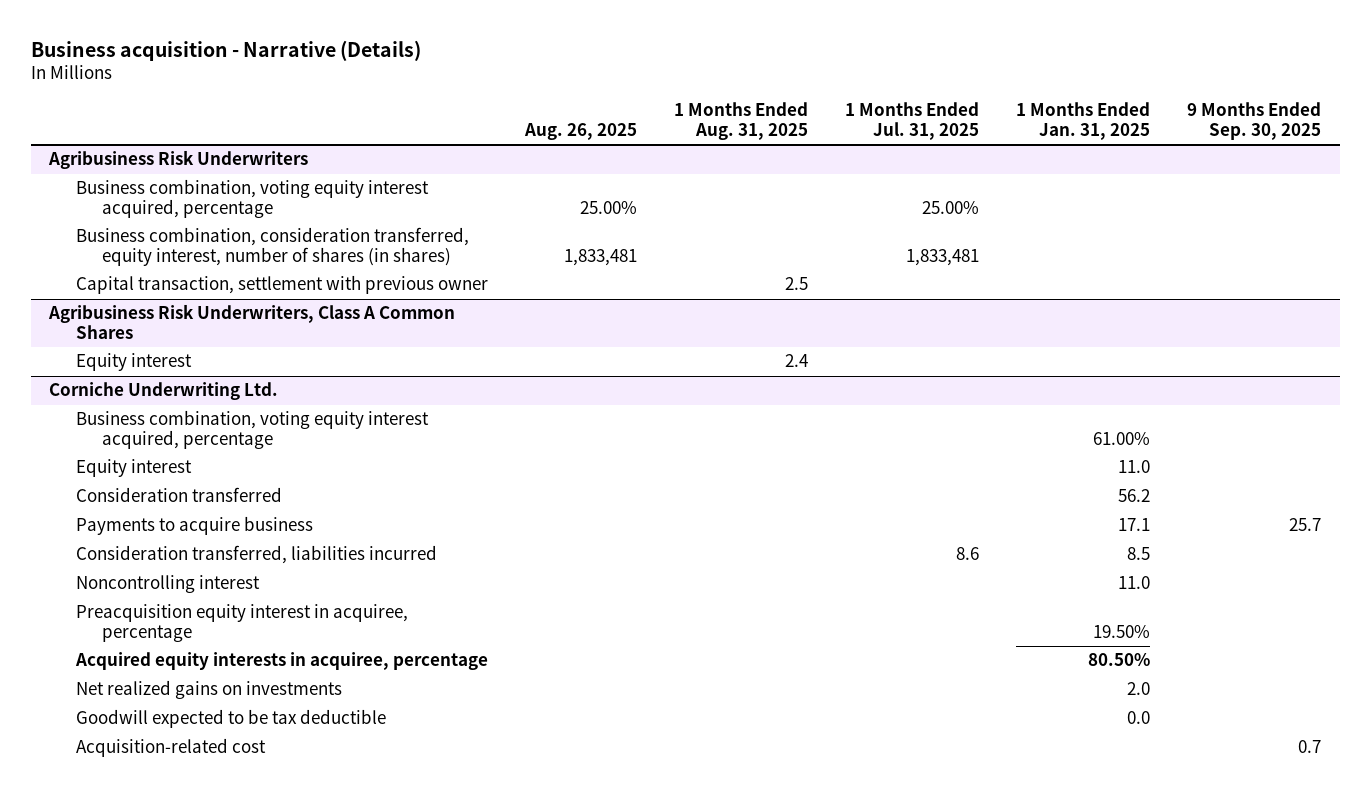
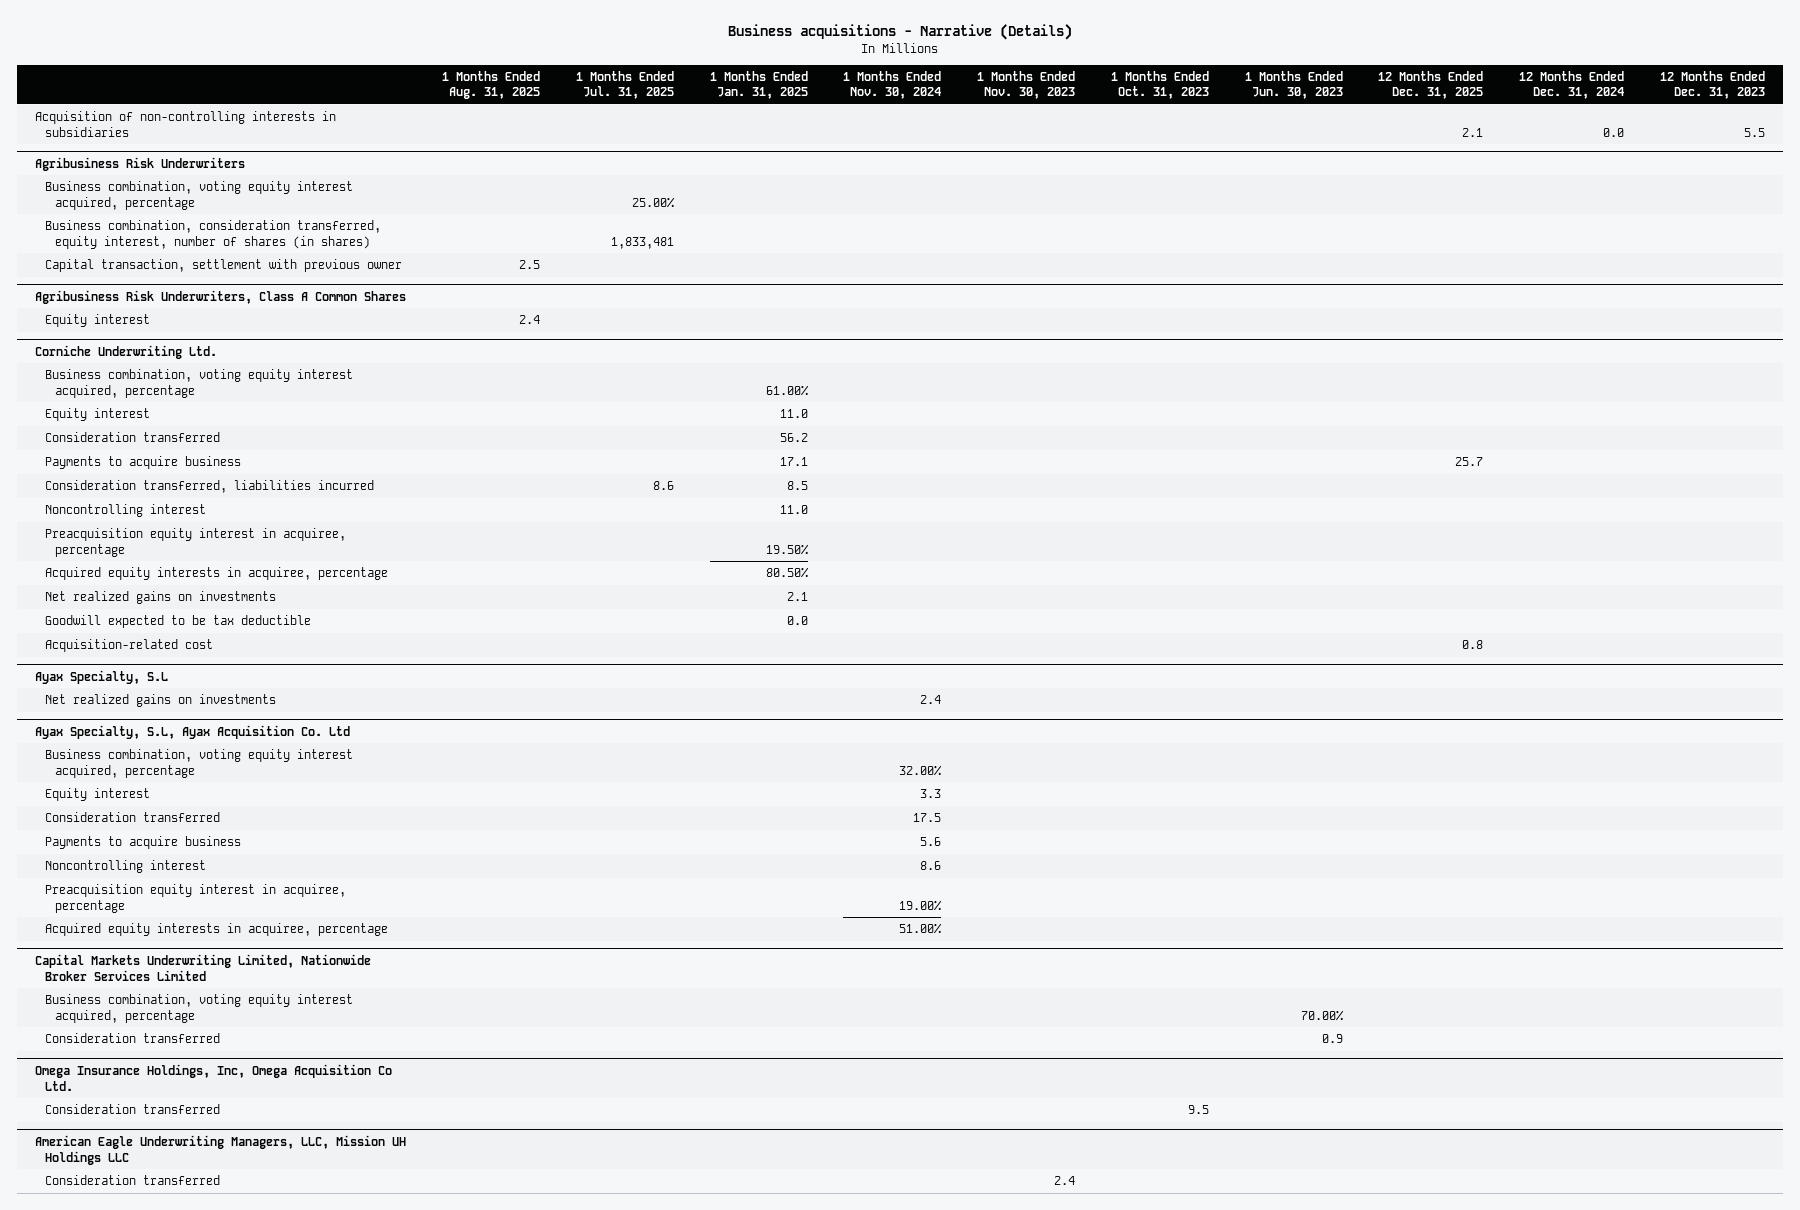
[30,39,421,61] Business acquisition - Narrative (Details) -> [728,24,1073,41] Business acquisitions - Narrative (Details)
[523,122,637,140] Aug. 26, 2025 -> none
[1187,102,1322,140] 9 Months Ended Sep. 30, 2025 -> none
none -> [843,70,942,100] 1 Months Ended Nov. 30, 2024
none -> [977,70,1076,100] 1 Months Ended Nov. 30, 2023
none -> [1110,70,1209,100] 1 Months Ended Oct. 31, 2023
none -> [1244,70,1343,100] 1 Months Ended Jun. 30, 2023
none -> [1378,70,1484,100] 12 Months Ended Dec. 31, 2025
none -> [1519,70,1625,100] 12 Months Ended Dec. 31, 2024
none -> [1659,70,1765,100] 12 Months Ended Dec. 31, 2023
none -> [35,111,337,137] Acquisition of non-controlling interests in subsidiaries
[1127,682,1151,696] 2.0 -> [786,592,808,602] 2.1
none -> [35,669,169,684] Ayax Specialty, S.L
none -> [44,694,276,708] Net realized gains on investments
none -> [35,724,351,739] Ayax Specialty, S.L, Ayax Acquisition Co. Ltd
none -> [44,749,353,778] Business combination, voting equity interest acquired, percentage
none -> [44,788,150,802] Equity interest
none -> [44,812,220,823] Consideration transferred
none -> [44,836,241,850] Payments to acquire business
none -> [44,860,206,874] Noncontrolling interest
none -> [44,884,346,913] Preacquisition equity interest in acquiree, percentage
none -> [44,923,388,937] Acquired equity interests in acquiree, percentage
none -> [35,953,372,981] Capital Markets Underwriting Limited, Nationwide Broker Services Limited
none -> [44,994,353,1023] Business combination, voting equity interest acquired, percentage
none -> [44,1033,220,1044] Consideration transferred
none -> [35,1063,393,1091] Omega Insurance Holdings, Inc, Omega Acquisition Co Ltd.
none -> [44,1104,220,1115] Consideration transferred
none -> [35,1134,407,1165] American Eagle Underwriting Managers, LLC, Mission UH Holdings LLC
none -> [44,1175,220,1186] Consideration transferred

